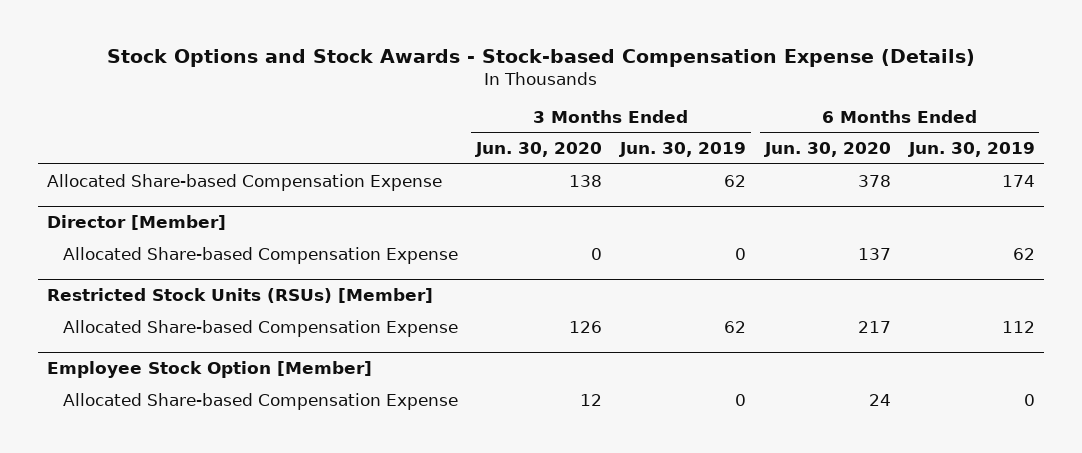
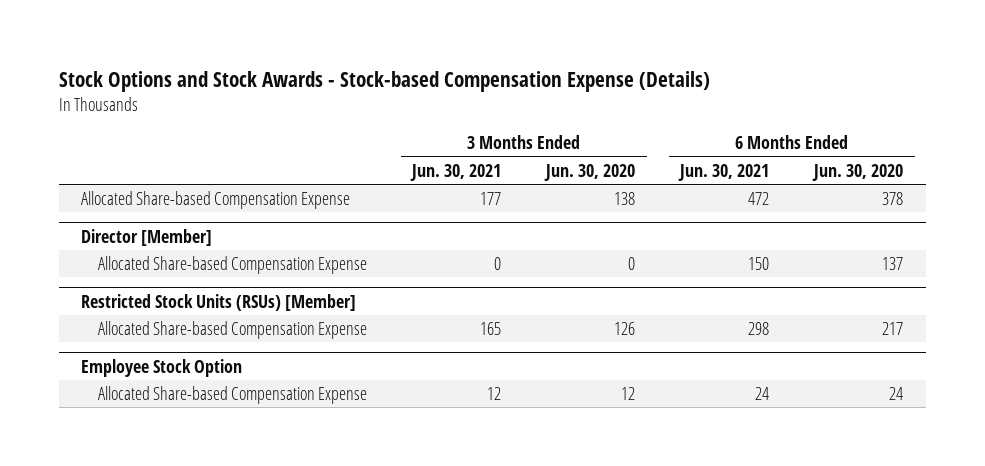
[619,142,747,158] Jun. 30, 2019 -> none
[907,142,1035,158] Jun. 30, 2019 -> none
none -> [410,163,502,181] Jun. 30, 2021
none -> [678,163,770,181] Jun. 30, 2021
[46,361,372,379] Employee Stock Option [Member] -> [81,359,243,378] Employee Stock Option

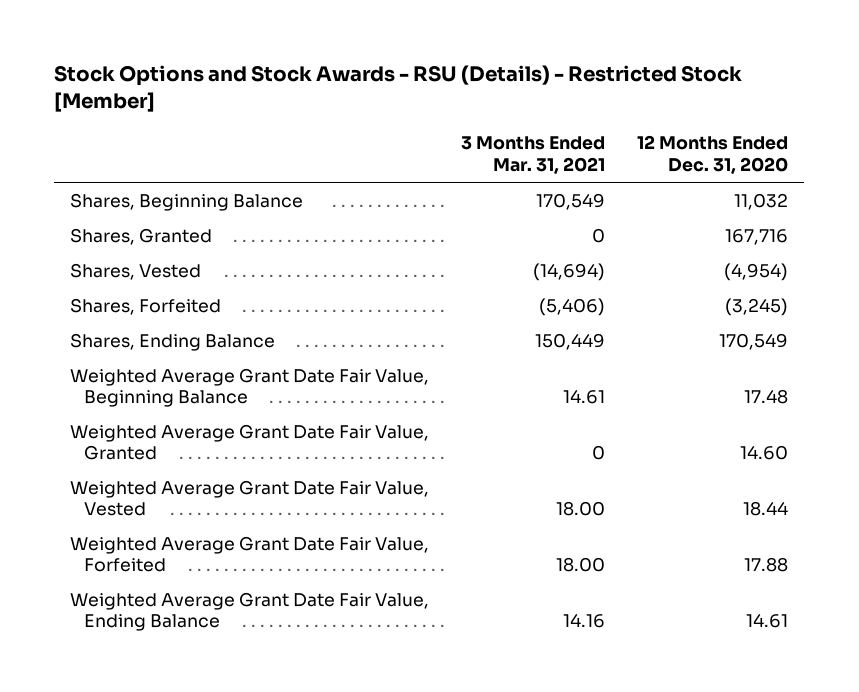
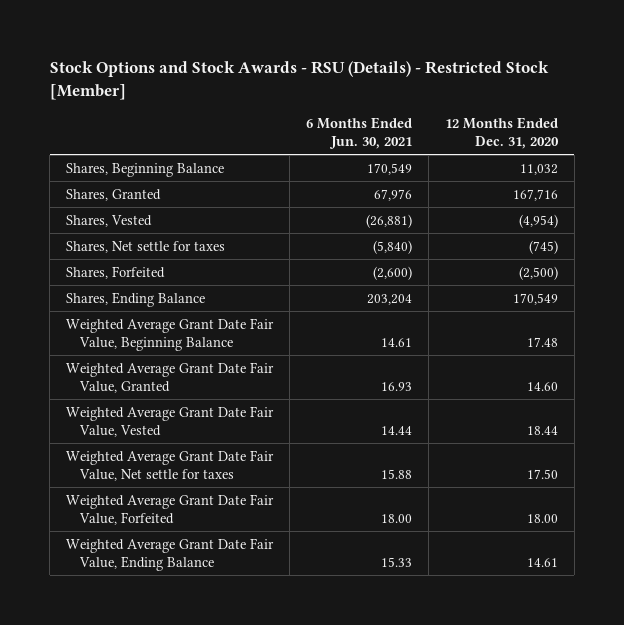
[461,136,606,175] 3 Months Ended Mar. 31, 2021 -> none
none -> [306,116,413,150] 6 Months Ended Jun. 30, 2021
none -> [66,240,226,253] Shares, Net settle for taxes
[725,297,789,316] (3,245) -> [518,265,558,280] (2,500)
none -> [66,449,275,481] Weighted Average Grant Date Fair Value, Net settle for taxes
[744,557,789,573] 17.88 -> [526,513,558,523] 18.00

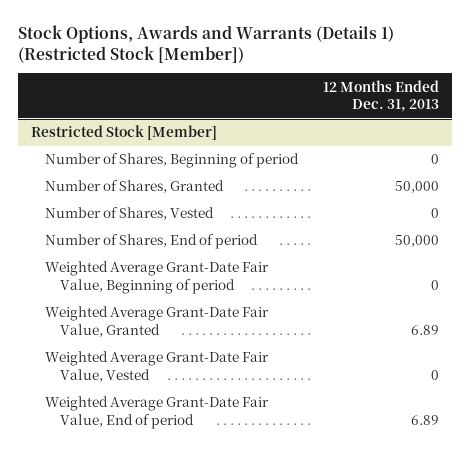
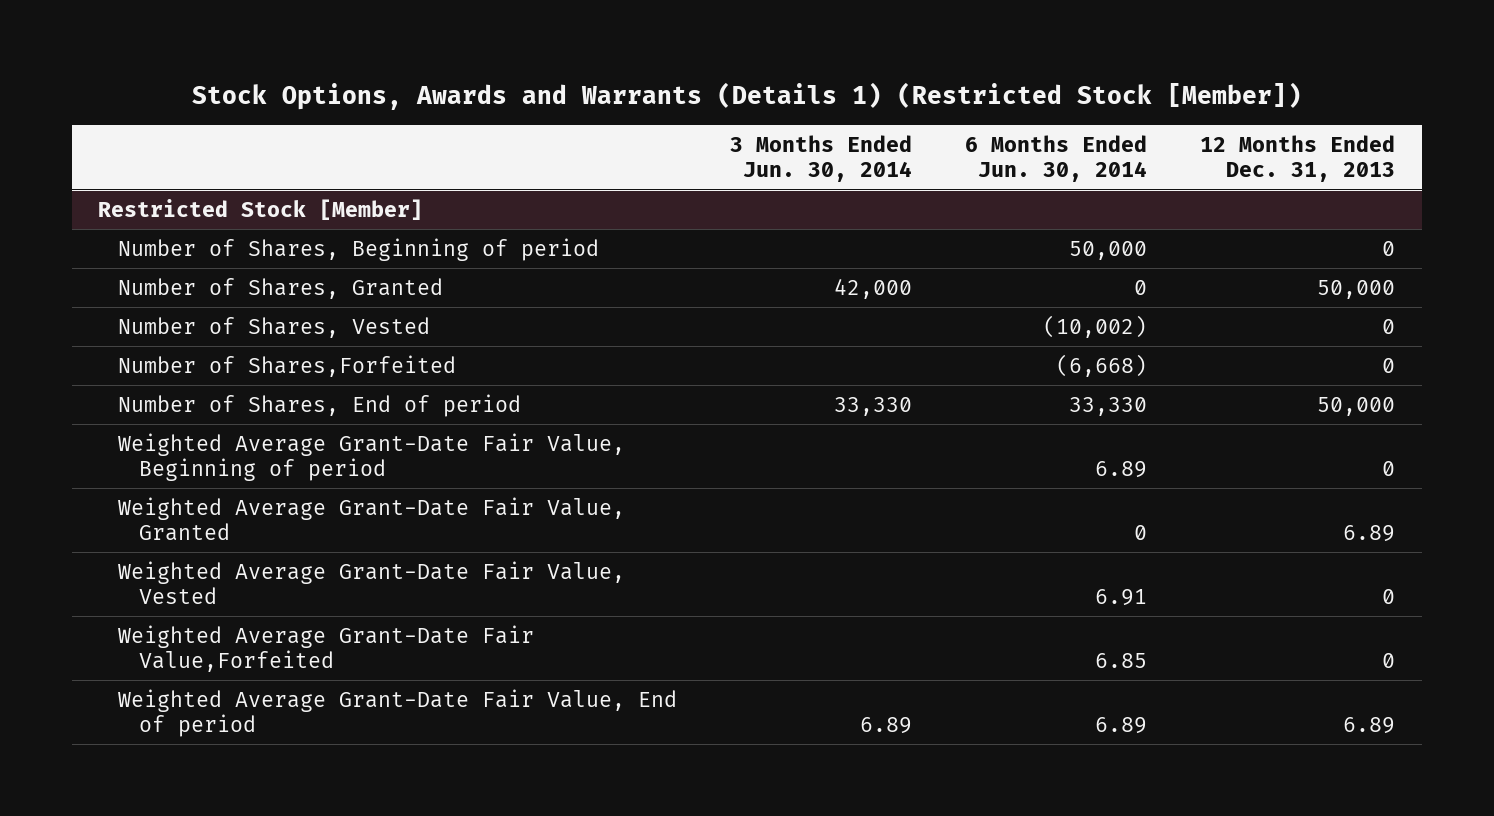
none -> [730,134,913,182] 3 Months Ended Jun. 30, 2014
none -> [965,134,1148,182] 6 Months Ended Jun. 30, 2014
none -> [118,354,457,377] Number of Shares,Forfeited
none -> [118,624,535,672] Weighted Average Grant-Date Fair Value,Forfeited

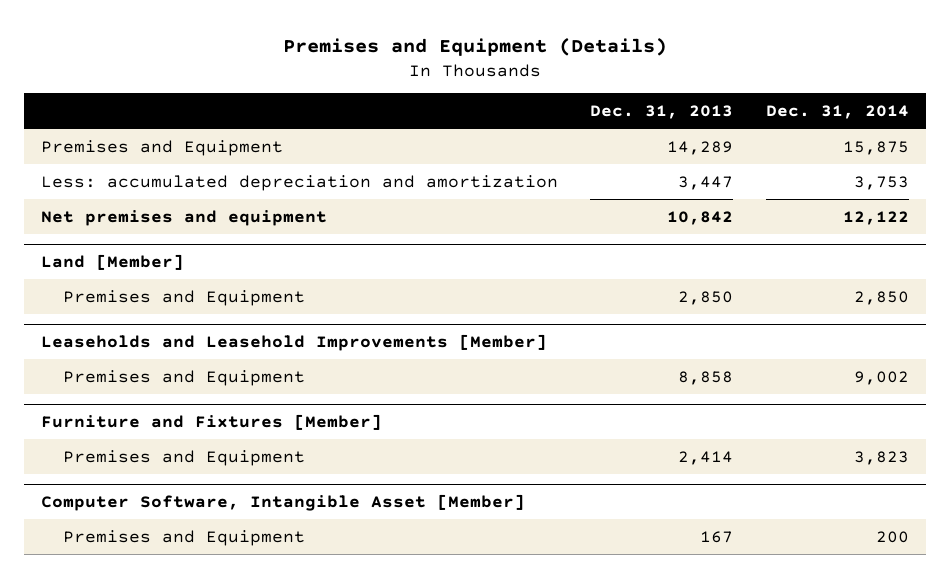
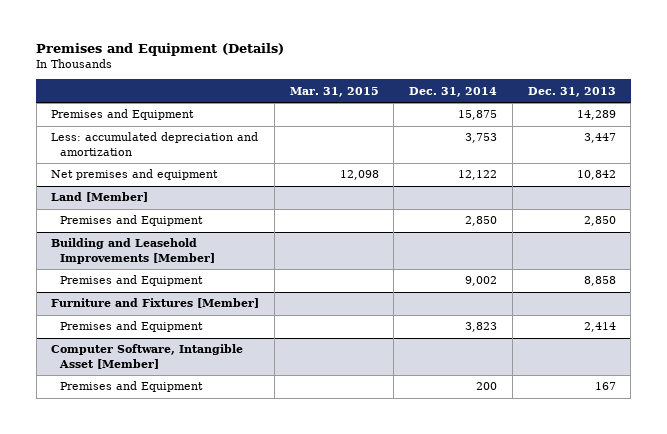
none -> [289,86,379,97] Mar. 31, 2015
[40,334,547,352] Leaseholds and Leasehold Improvements [Member] -> [51,238,215,264] Building and Leasehold Improvements [Member]

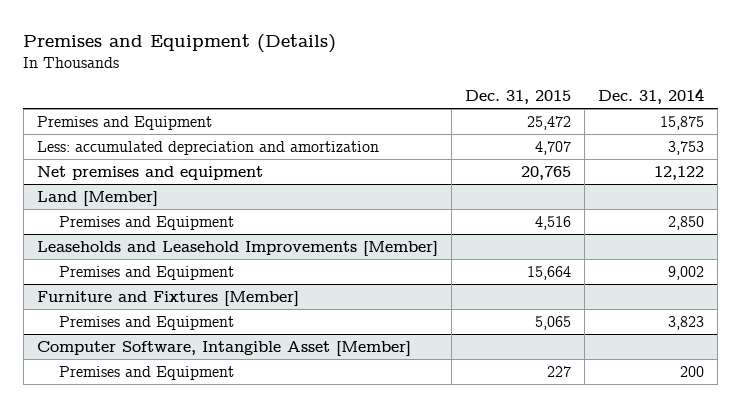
[289,86,379,97] Mar. 31, 2015 -> none
[527,86,616,97] Dec. 31, 2013 -> none
none -> [464,89,571,104] Dec. 31, 2015
[51,238,215,264] Building and Leasehold Improvements [Member] -> [36,240,438,256] Leaseholds and Leasehold Improvements [Member]

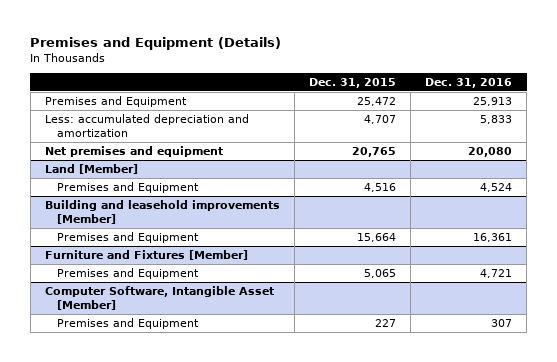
[598,87,705,104] Dec. 31, 2014 -> none
none -> [425,77,513,88] Dec. 31, 2016
[36,240,438,256] Leaseholds and Leasehold Improvements [Member] -> [44,199,280,224] Building and leasehold improvements [Member]

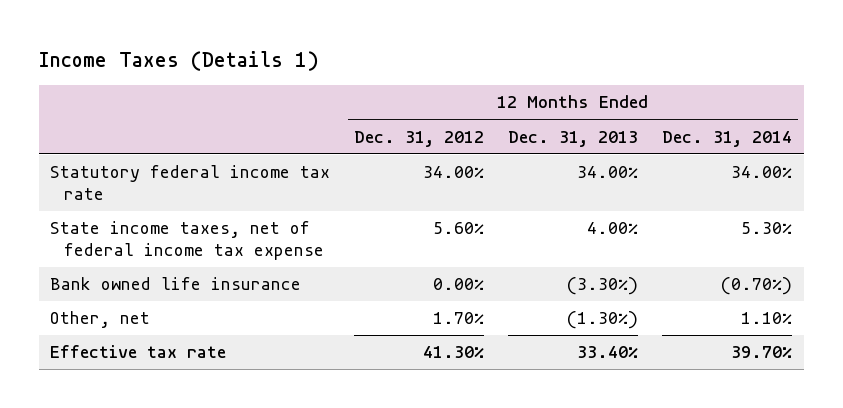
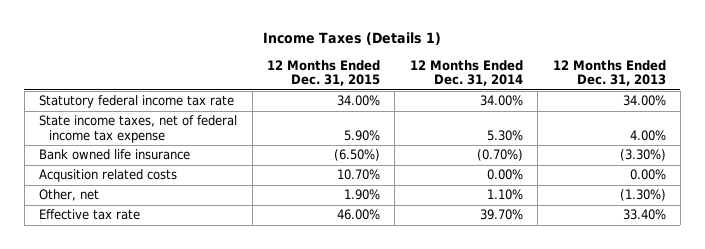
[354,130,485,147] Dec. 31, 2012 -> none
none -> [266,59,380,87] 12 Months Ended Dec. 31, 2015
none -> [39,169,178,183] Acqusition related costs

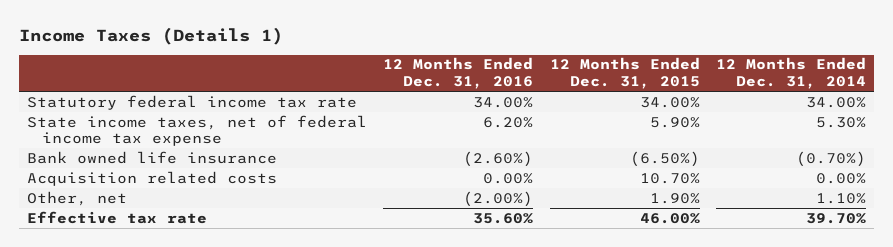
[552,59,666,87] 12 Months Ended Dec. 31, 2013 -> none
none -> [383,57,534,89] 12 Months Ended Dec. 31, 2016
[39,169,178,183] Acqusition related costs -> [27,170,278,186] Acquisition related costs

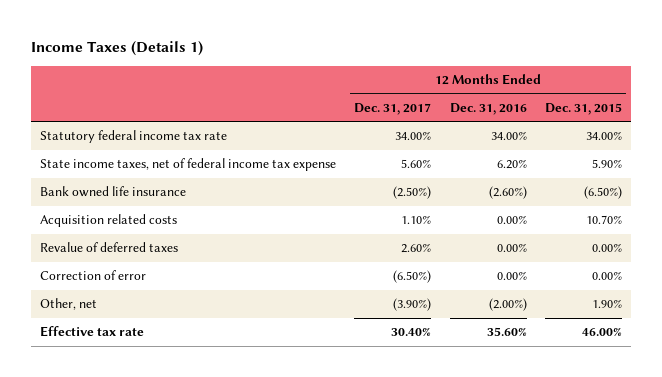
[715,57,866,89] 12 Months Ended Dec. 31, 2014 -> none
none -> [354,102,432,115] Dec. 31, 2017
none -> [40,242,179,253] Revalue of deferred taxes
none -> [40,270,147,281] Correction of error

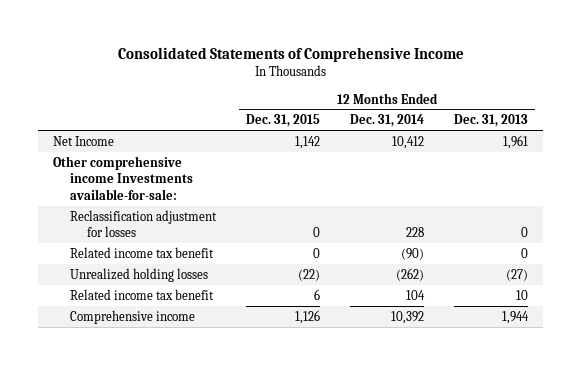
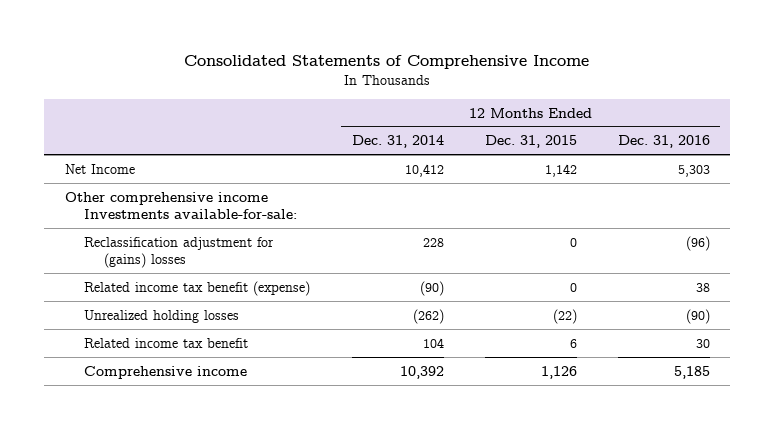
[453,114,528,128] Dec. 31, 2013 -> none
none -> [617,135,710,149] Dec. 31, 2016
[70,209,218,238] Reclassification adjustment for losses -> [84,236,275,269] Reclassification adjustment for (gains) losses
[70,246,215,258] Related income tax benefit -> [84,280,311,296] Related income tax benefit (expense)

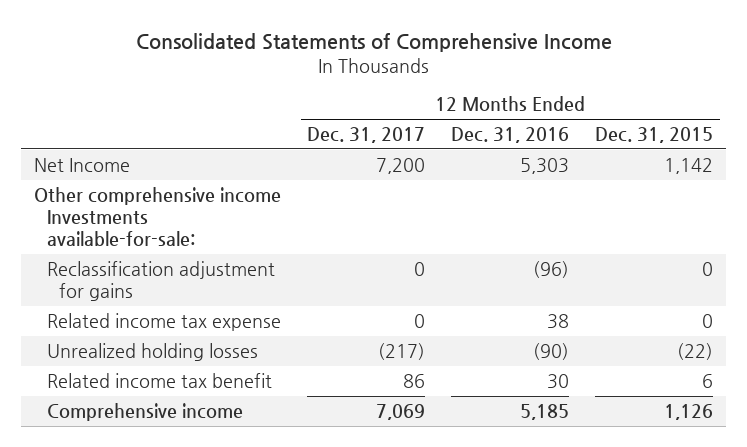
[351,135,444,149] Dec. 31, 2014 -> none
none -> [307,127,426,144] Dec. 31, 2017
[84,236,275,269] Reclassification adjustment for (gains) losses -> [46,260,275,301] Reclassification adjustment for gains
[84,280,311,296] Related income tax benefit (expense) -> [46,312,281,331] Related income tax expense

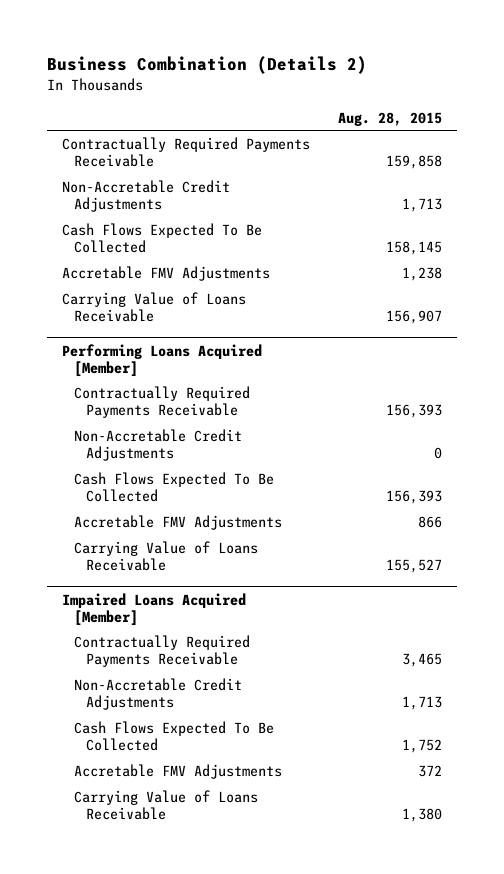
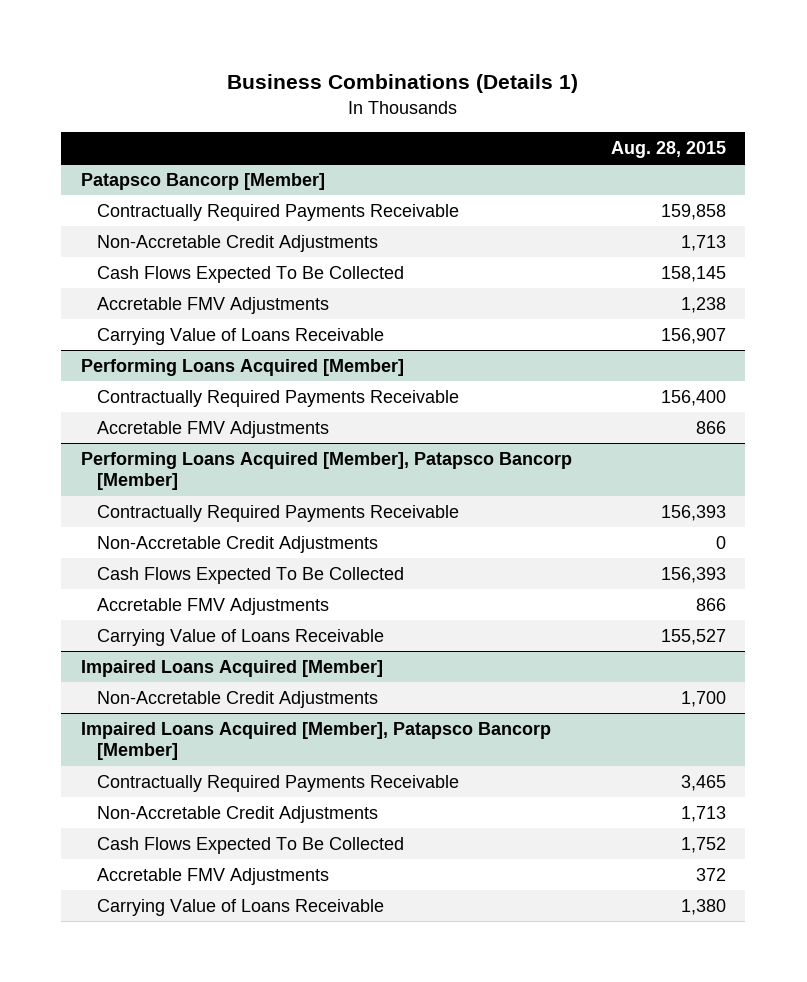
[47,56,368,75] Business Combination (Details 2) -> [227,74,579,94] Business Combinations (Details 1)
none -> [80,172,325,190] Patapsco Bancorp [Member]
none -> [97,389,460,407] Contractually Required Payments Receivable
none -> [97,420,330,438] Accretable FMV Adjustments
none -> [80,451,572,491] Performing Loans Acquired [Member], Patapsco Bancorp [Member]
none -> [97,690,379,708] Non-Accretable Credit Adjustments
none -> [80,721,551,761] Impaired Loans Acquired [Member], Patapsco Bancorp [Member]

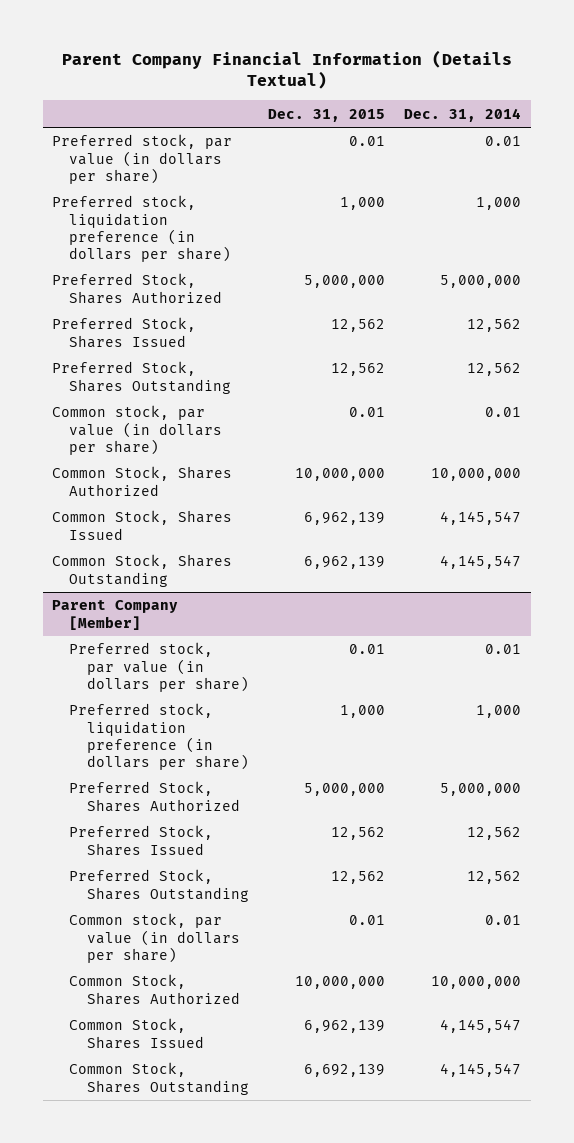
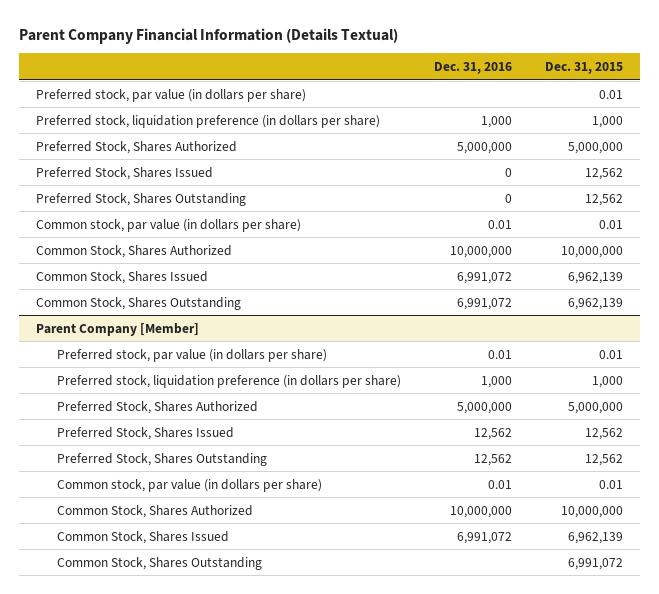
[404,107,522,122] Dec. 31, 2014 -> none
none -> [433,62,512,75] Dec. 31, 2016
[303,1064,385,1078] 6,692,139 -> [568,557,624,570] 6,991,072

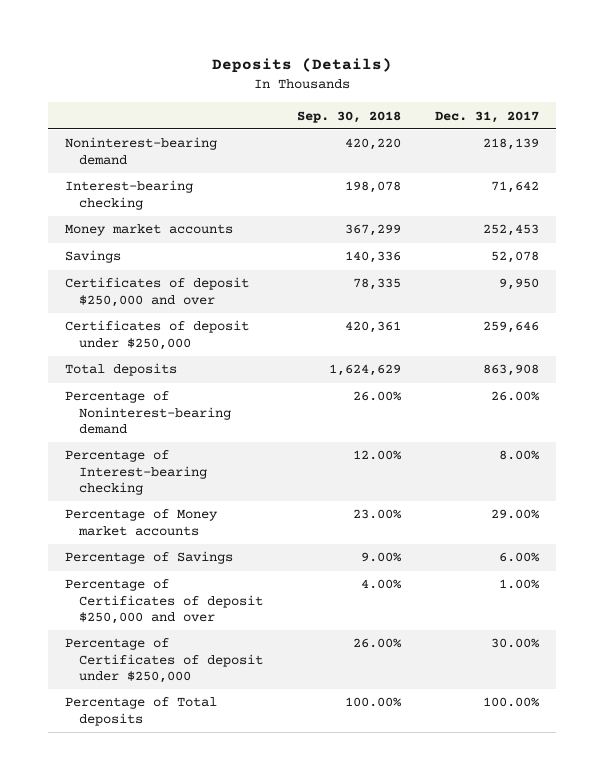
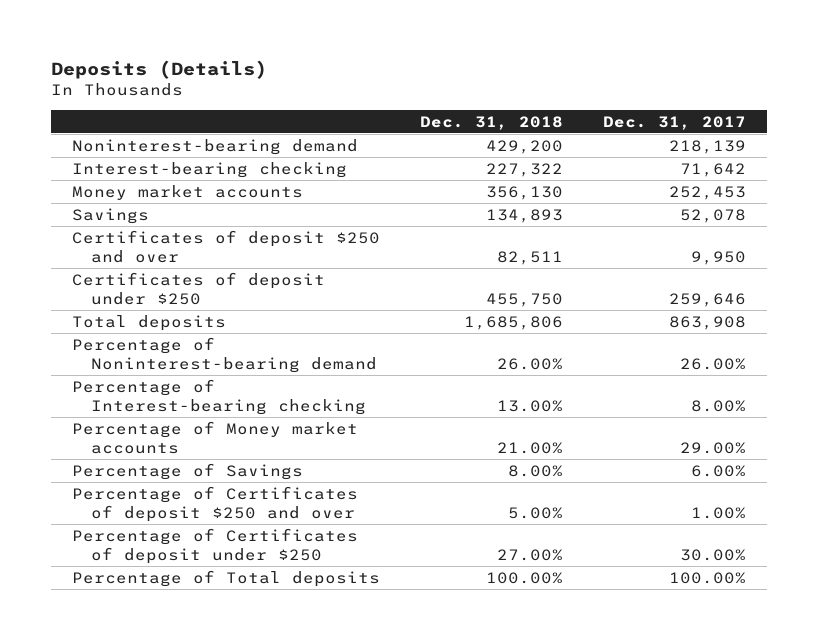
[296,110,401,123] Sep. 30, 2018 -> none
none -> [419,115,563,130] Dec. 31, 2018
[64,277,249,307] Certificates of deposit $250,000 and over -> [71,229,380,263] Certificates of deposit $250 and over
[64,320,249,350] Certificates of deposit under $250,000 -> [71,271,325,305] Certificates of deposit under $250
[64,579,263,624] Percentage of Certificates of deposit $250,000 and over -> [71,485,358,522] Percentage of Certificates of deposit $250 and over
[64,638,263,683] Percentage of Certificates of deposit under $250,000 -> [71,527,358,564] Percentage of Certificates of deposit under $250

